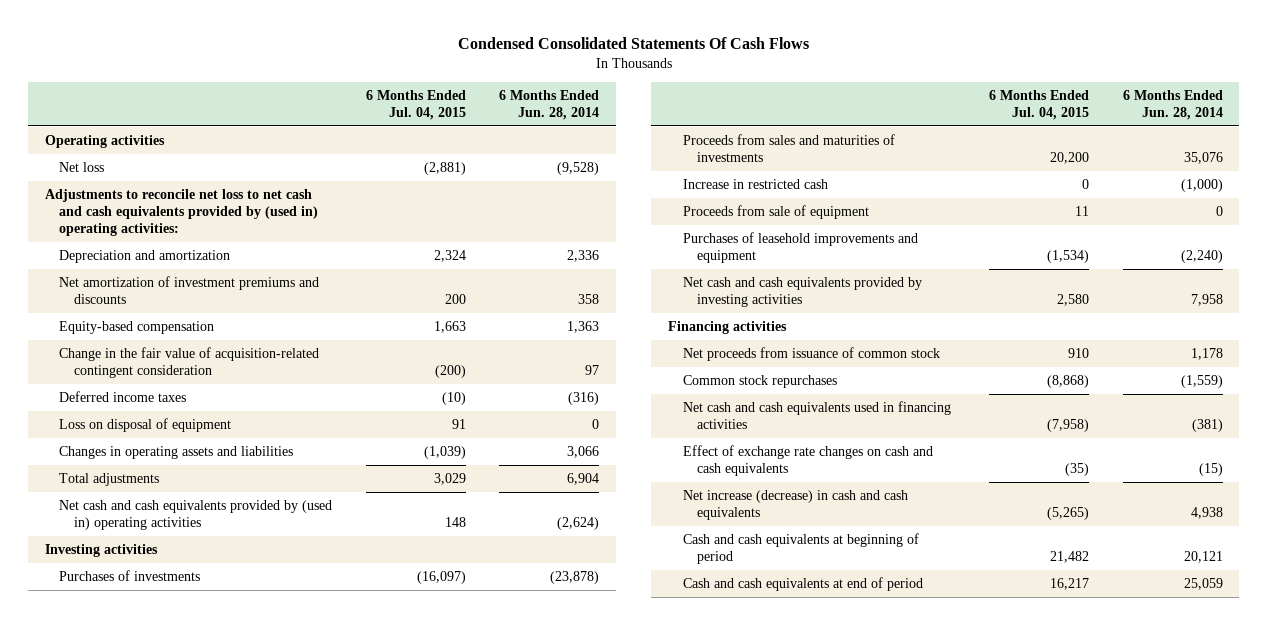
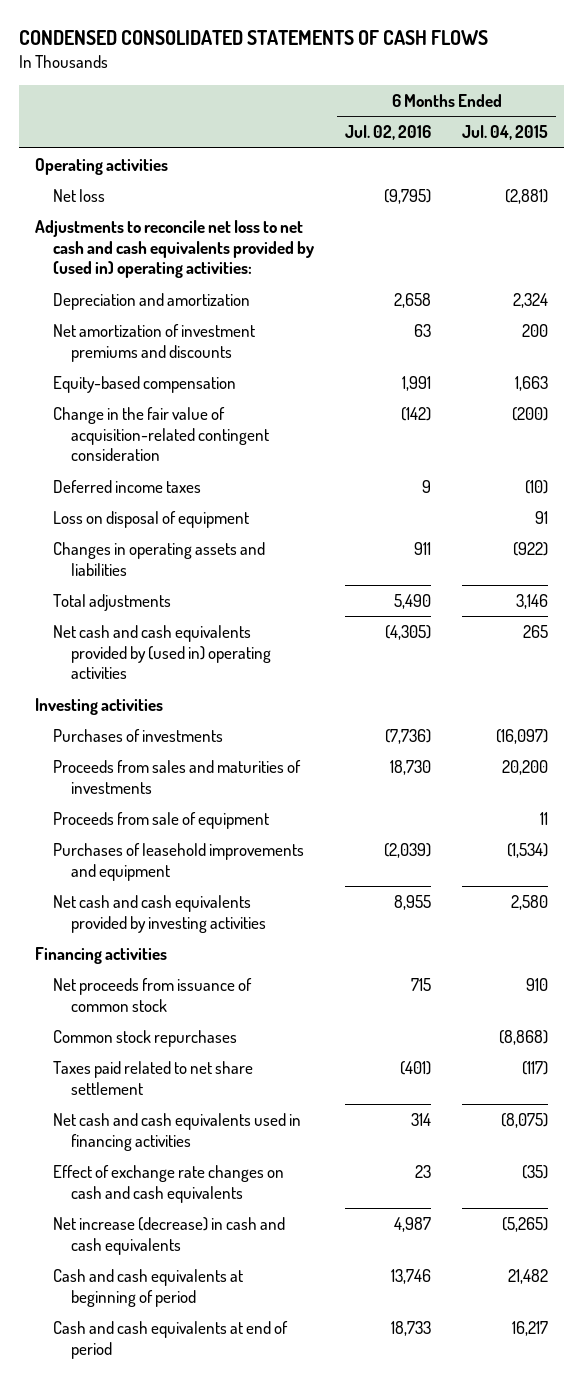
[457,37,809,50] Condensed Consolidated Statements Of Cash Flows -> [18,30,488,46] CONDENSED CONSOLIDATED STATEMENTS OF CASH FLOWS
[499,89,600,120] 6 Months Ended Jun. 28, 2014 -> none
none -> [344,125,431,141] Jul. 02, 2016
[423,446,466,460] (1,039) -> [513,541,549,556] (922)
[433,473,466,486] 3,029 -> [516,593,549,609] 3,146
[444,516,466,527] 148 -> [523,624,549,638] 265
[682,179,828,190] Increase in restricted cash -> none
none -> [52,1060,253,1095] Taxes paid related to net share settlement
[1047,418,1090,432] (7,958) -> [501,1112,549,1128] (8,075)

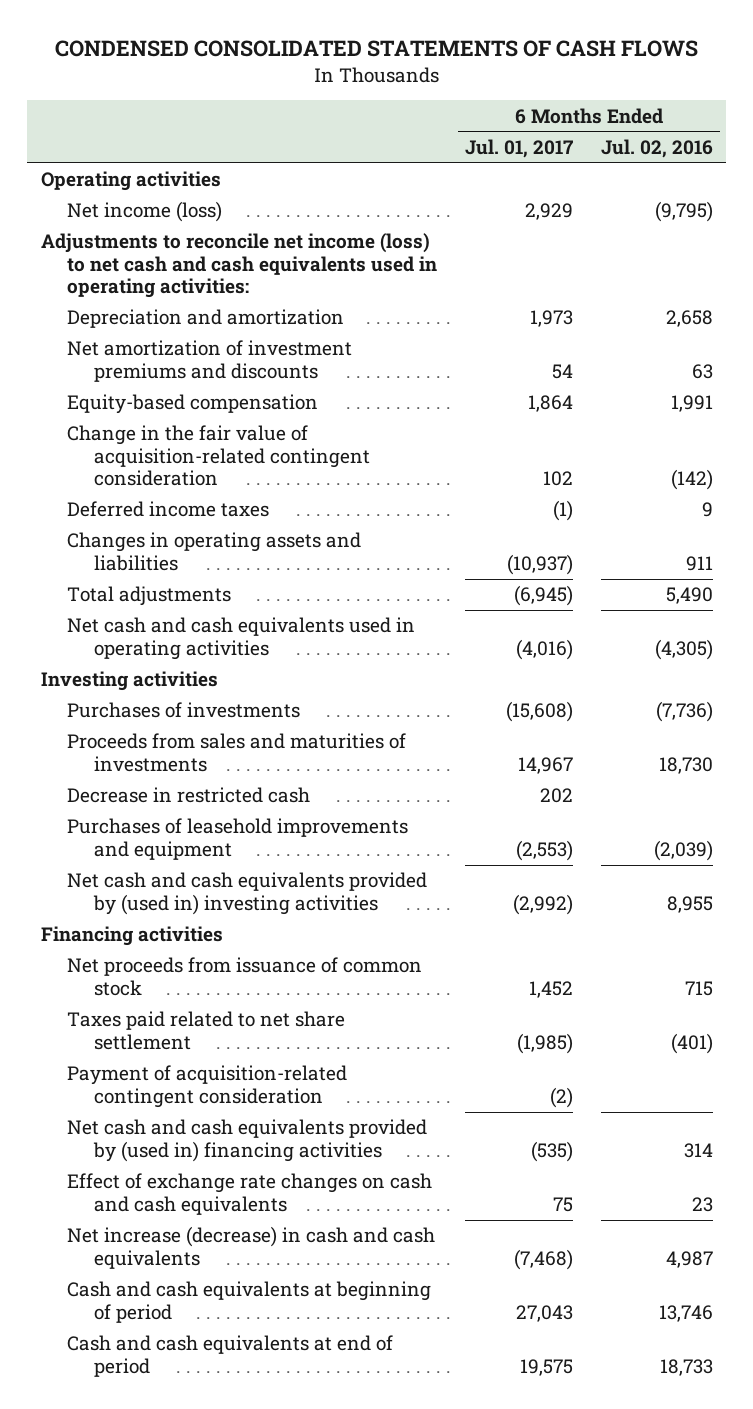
[462,125,549,141] Jul. 04, 2015 -> none
none -> [464,138,573,158] Jul. 01, 2017
[52,188,105,202] Net loss -> [67,201,223,223] Net income (loss)
[34,219,314,279] Adjustments to reconcile net loss to net cash and cash equivalents provided by (used in) operating activities: -> [40,233,438,299] Adjustments to reconcile net income (loss) to net cash and cash equivalents used in operating activities:
[52,510,249,528] Loss on disposal of equipment -> none
[52,624,272,680] Net cash and cash equivalents provided by (used in) operating activities -> [67,617,416,660] Net cash and cash equivalents used in operating activities
[52,811,269,829] Proceeds from sale of equipment -> none
none -> [67,787,311,804] Decrease in restricted cash
[52,894,267,933] Net cash and cash equivalents provided by investing activities -> [67,872,428,915] Net cash and cash equivalents provided by (used in) investing activities
[52,1029,237,1047] Common stock repurchases -> none
none -> [67,1065,348,1108] Payment of acquisition-related contingent consideration
[52,1112,301,1151] Net cash and cash equivalents used in financing activities -> [67,1119,428,1162] Net cash and cash equivalents provided by (used in) financing activities

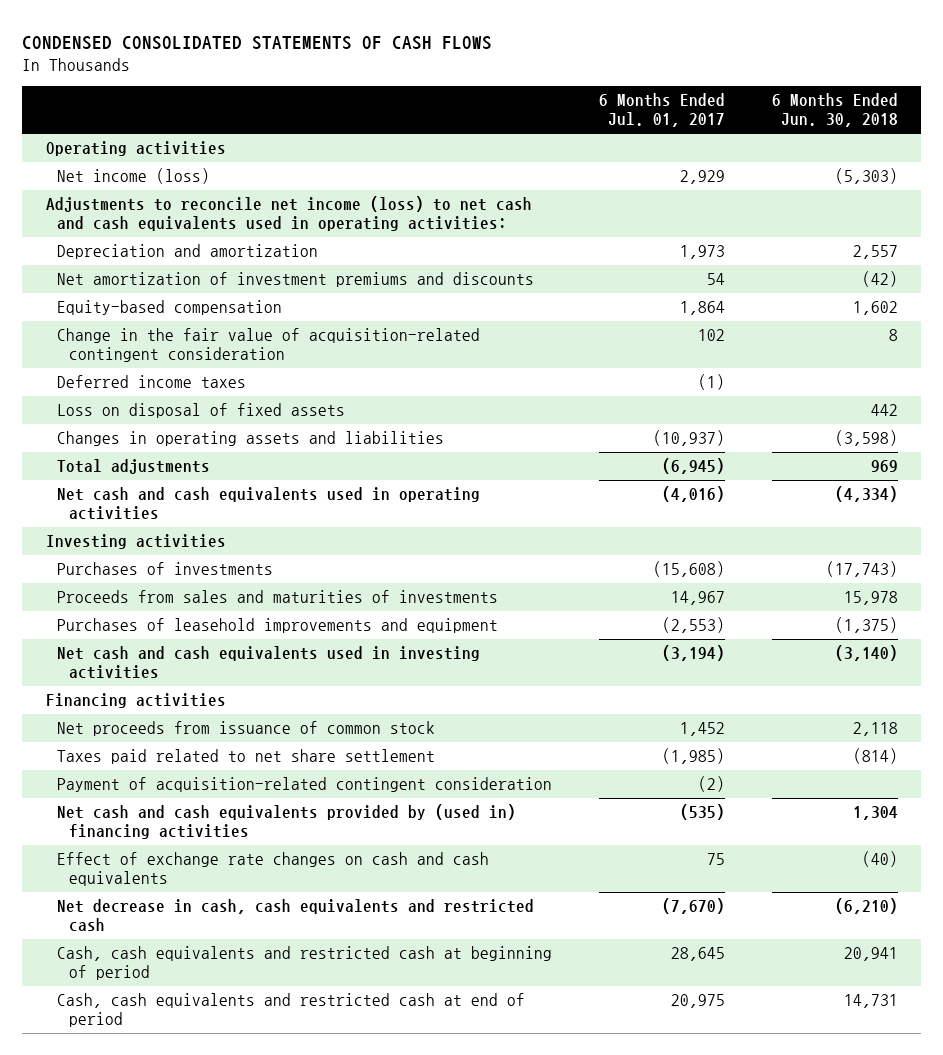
[600,138,713,158] Jul. 02, 2016 -> none
none -> [771,93,898,128] 6 Months Ended Jun. 30, 2018
none -> [57,403,346,419] Loss on disposal of fixed assets
[67,787,311,804] Decrease in restricted cash -> none
[67,872,428,915] Net cash and cash equivalents provided by (used in) investing activities -> [57,646,481,680] Net cash and cash equivalents used in investing activities
[512,893,573,915] (2,992) -> [662,645,726,662] (3,194)
[67,1226,436,1269] Net increase (decrease) in cash and cash equivalents -> [57,899,535,933] Net decrease in cash, cash equivalents and restricted cash
[513,1248,573,1270] (7,468) -> [662,898,726,915] (7,670)
[67,1281,432,1323] Cash and cash equivalents at beginning of period -> [57,946,553,981] Cash, cash equivalents and restricted cash at beginning of period
[515,1304,573,1322] 27,043 -> [671,947,726,962] 28,645
[67,1335,394,1377] Cash and cash equivalents at end of period -> [57,993,526,1028] Cash, cash equivalents and restricted cash at end of period
[519,1358,573,1376] 19,575 -> [671,994,726,1009] 20,975

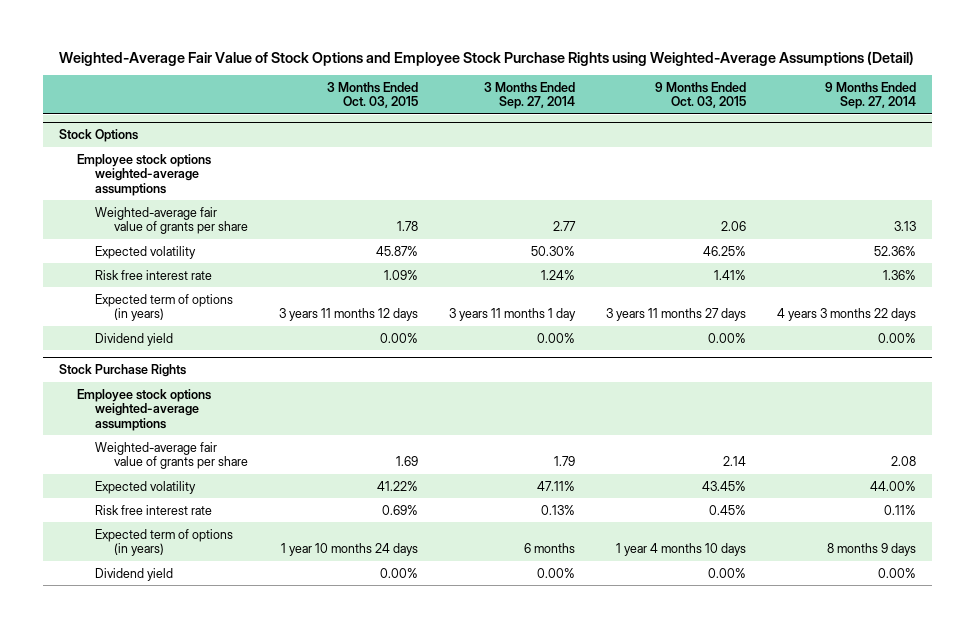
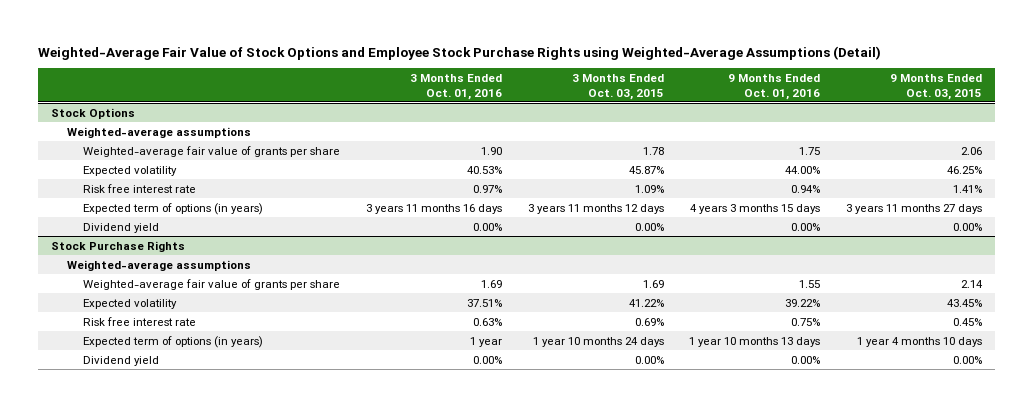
[483,81,575,110] 3 Months Ended Sep. 27, 2014 -> none
[824,81,916,110] 9 Months Ended Sep. 27, 2014 -> none
none -> [409,73,502,100] 3 Months Ended Oct. 01, 2016
none -> [728,73,821,100] 9 Months Ended Oct. 01, 2016
[77,153,212,196] Employee stock options weighted-average assumptions -> [67,126,252,138] Weighted-average assumptions
[77,388,212,431] Employee stock options weighted-average assumptions -> [67,259,252,271] Weighted-average assumptions

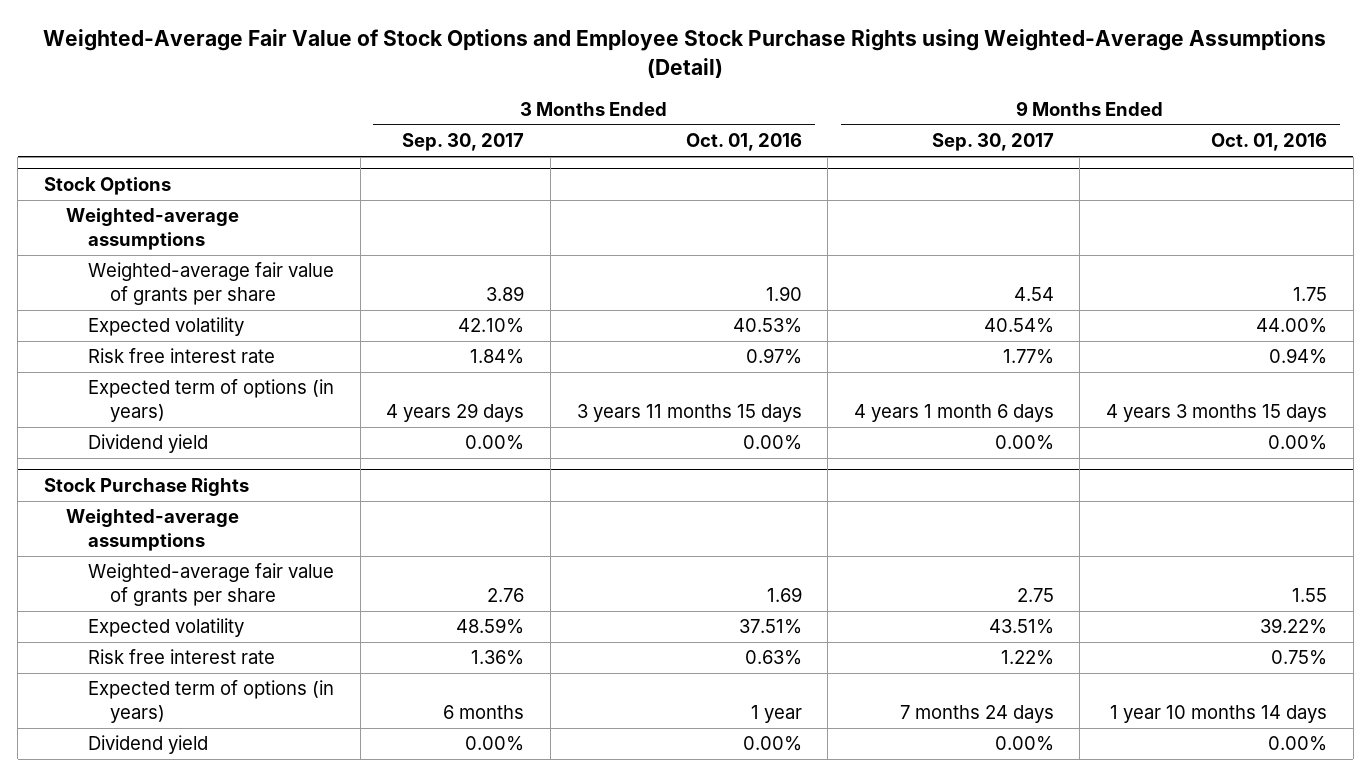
[571,73,664,100] 3 Months Ended Oct. 03, 2015 -> none
[890,73,983,100] 9 Months Ended Oct. 03, 2015 -> none
none -> [402,133,525,152] Sep. 30, 2017
none -> [931,133,1054,152] Sep. 30, 2017
[365,203,502,214] 3 years 11 months 16 days -> [576,404,802,423] 3 years 11 months 15 days
[689,336,821,347] 1 year 10 months 13 days -> [1110,705,1328,724] 1 year 10 months 14 days

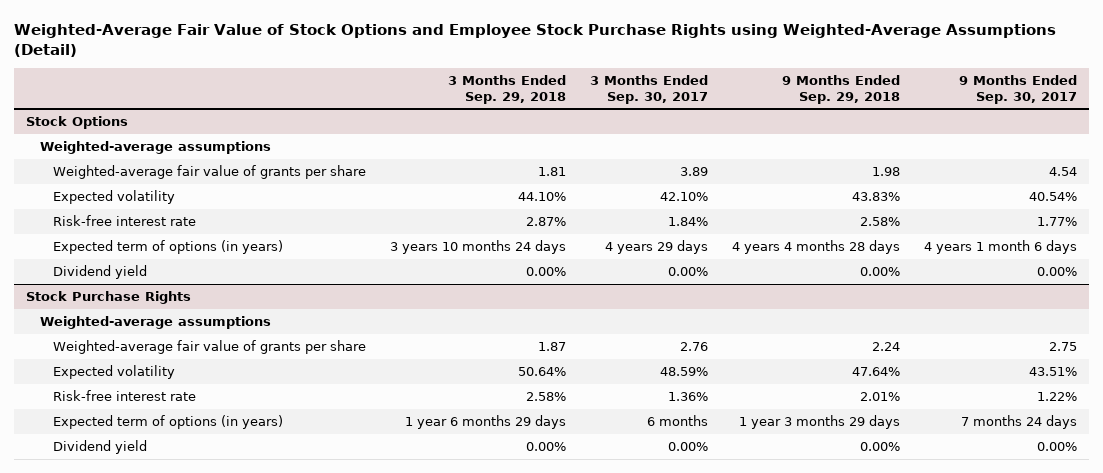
[685,133,802,152] Oct. 01, 2016 -> none
[1211,133,1328,152] Oct. 01, 2016 -> none
none -> [447,75,566,104] 3 Months Ended Sep. 29, 2018
none -> [781,75,900,104] 9 Months Ended Sep. 29, 2018
[88,348,276,364] Risk free interest rate -> [52,215,196,227] Risk-free interest rate
[88,649,276,665] Risk free interest rate -> [52,390,196,402] Risk-free interest rate

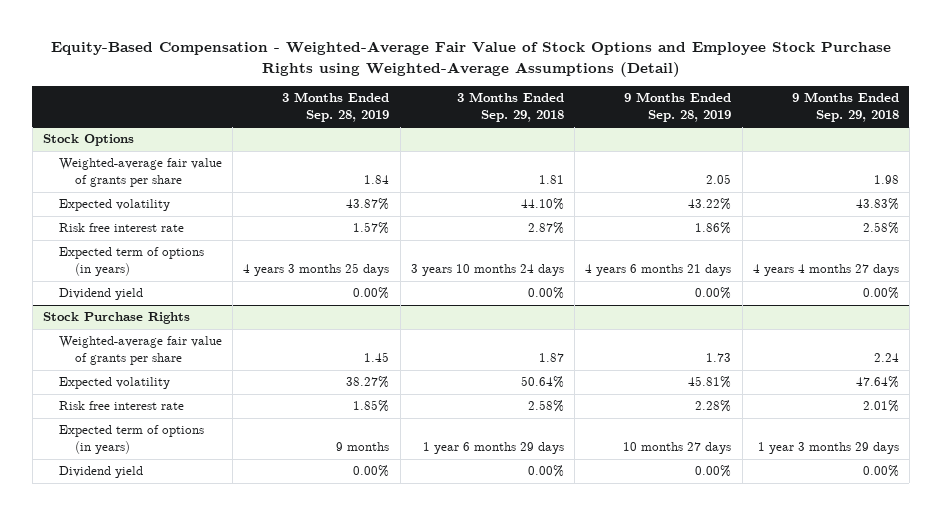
[14,23,1057,58] Weighted-Average Fair Value of Stock Options and Employee Stock Purchase Rights using Weighted-Average Assumptions (Detail) -> [50,41,891,77] Equity-Based Compensation - Weighted-Average Fair Value of Stock Options and Employee Stock Purchase Rights using Weighted-Average Assumptions (Detail)
[589,75,708,104] 3 Months Ended Sep. 30, 2017 -> none
[958,75,1077,104] 9 Months Ended Sep. 30, 2017 -> none
none -> [282,92,390,122] 3 Months Ended Sep. 28, 2019
none -> [624,92,732,122] 9 Months Ended Sep. 28, 2019
[39,141,271,155] Weighted-average assumptions -> none
[52,215,196,227] Risk-free interest rate -> [58,223,184,233] Risk free interest rate
[731,240,900,255] 4 years 4 months 28 days -> [752,264,899,277] 4 years 4 months 27 days
[39,316,271,330] Weighted-average assumptions -> none
[52,390,196,402] Risk-free interest rate -> [58,401,184,411] Risk free interest rate

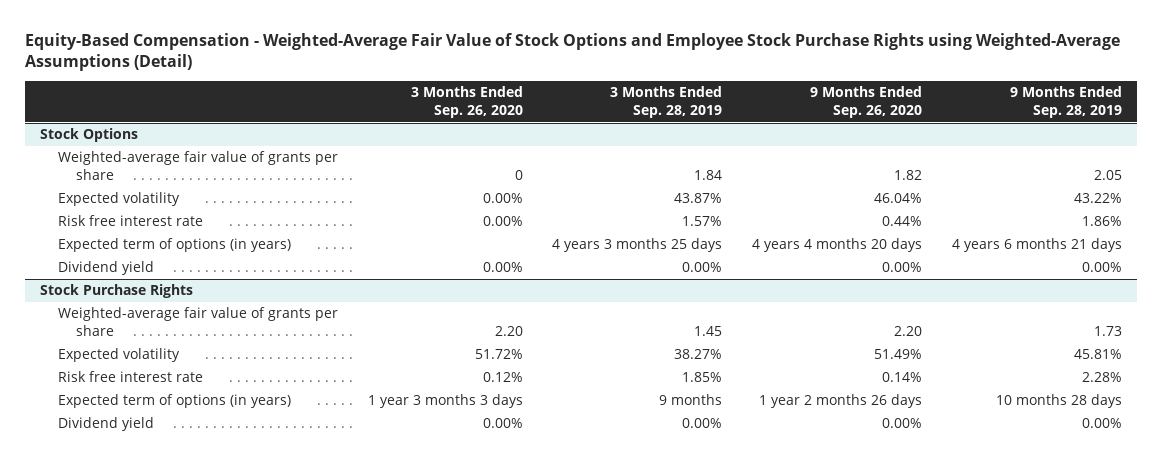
[456,92,564,122] 3 Months Ended Sep. 29, 2018 -> none
[791,92,899,122] 9 Months Ended Sep. 29, 2018 -> none
none -> [410,86,523,119] 3 Months Ended Sep. 26, 2020
none -> [810,86,923,119] 9 Months Ended Sep. 26, 2020
[623,442,732,455] 10 months 27 days -> [995,394,1122,409] 10 months 28 days

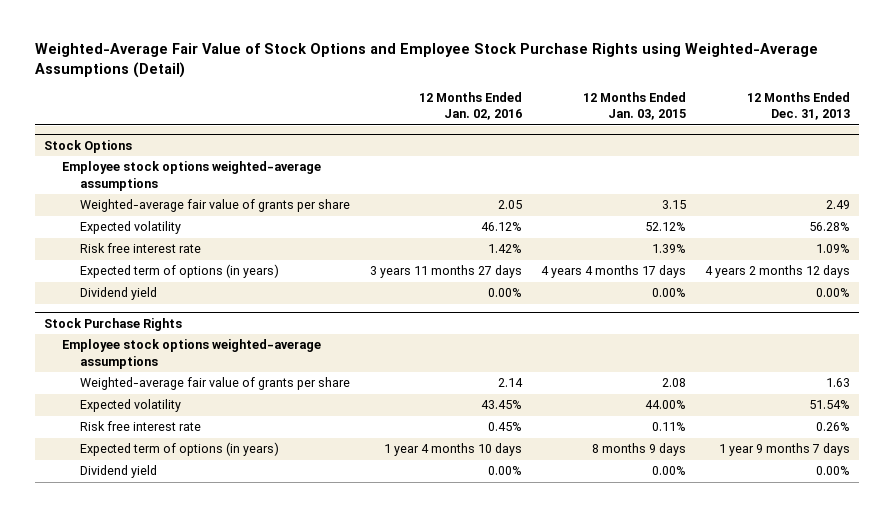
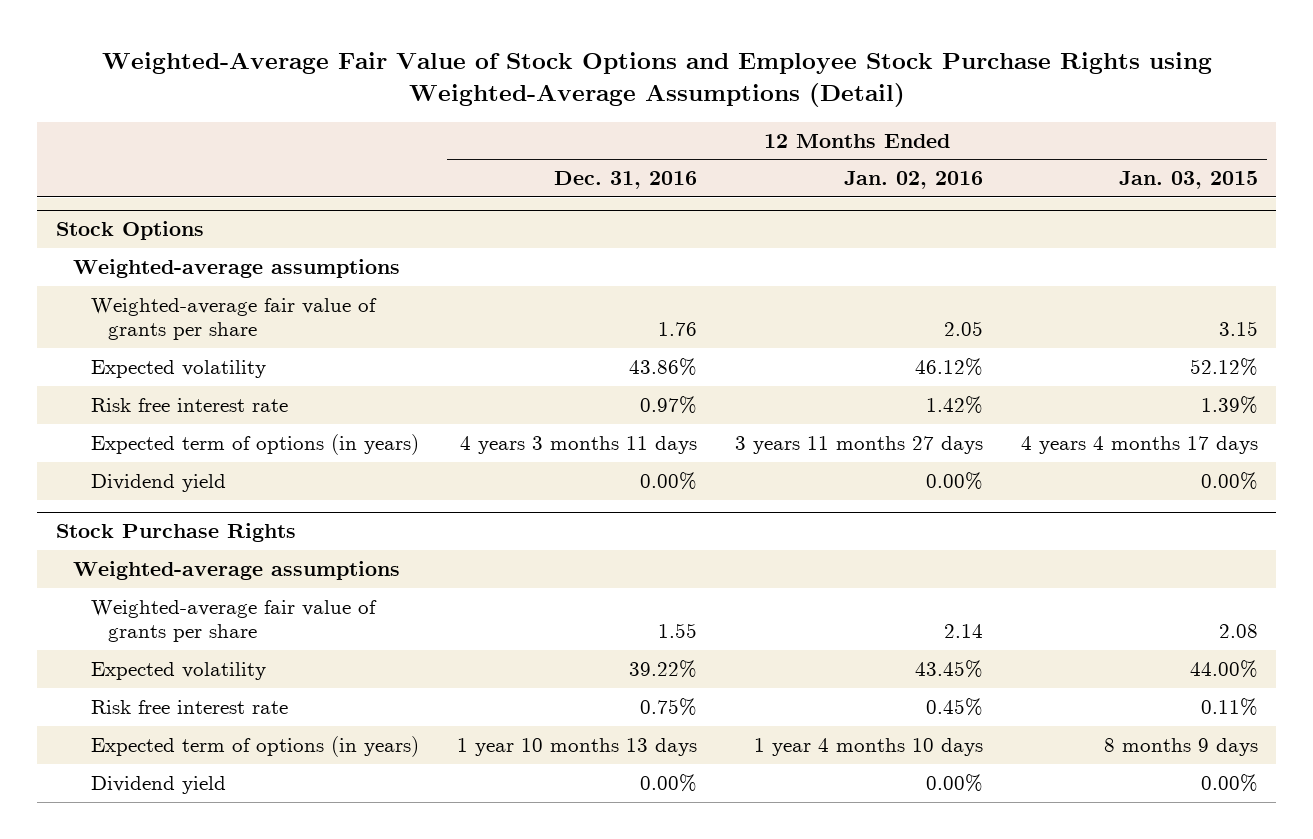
[746,91,850,121] 12 Months Ended Dec. 31, 2013 -> none
none -> [553,171,697,190] Dec. 31, 2016
[62,161,322,191] Employee stock options weighted-average assumptions -> [73,258,401,278] Weighted-average assumptions
[62,339,322,369] Employee stock options weighted-average assumptions -> [73,560,401,580] Weighted-average assumptions

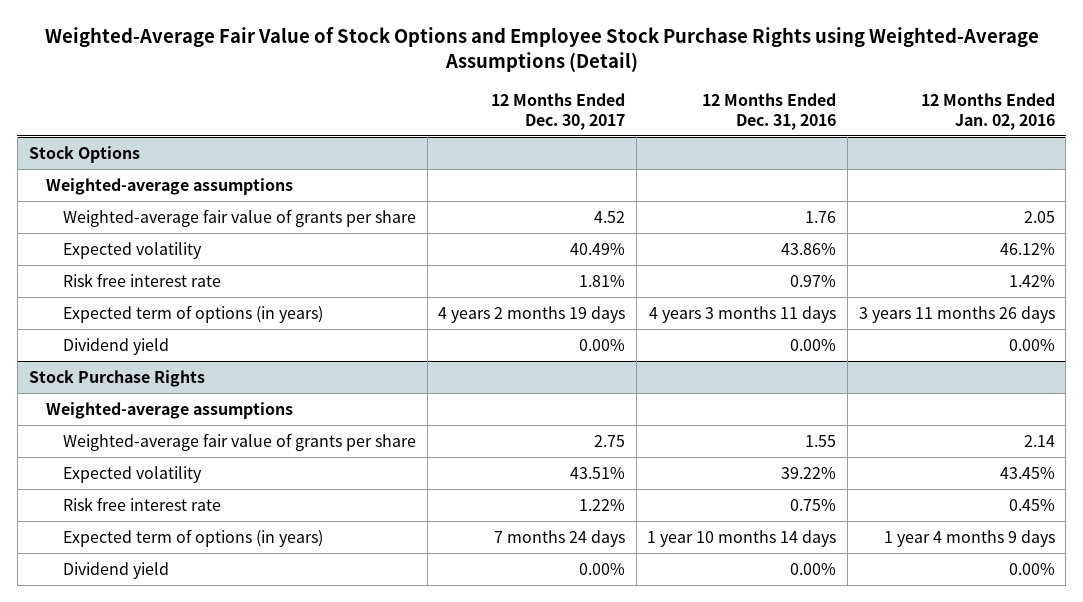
[1118,171,1258,190] Jan. 03, 2015 -> none
none -> [491,92,626,130] 12 Months Ended Dec. 30, 2017
[734,435,983,454] 3 years 11 months 27 days -> [858,305,1055,323] 3 years 11 months 26 days
[456,737,697,756] 1 year 10 months 13 days -> [647,529,837,547] 1 year 10 months 14 days
[753,737,983,756] 1 year 4 months 10 days -> [883,529,1055,547] 1 year 4 months 9 days

